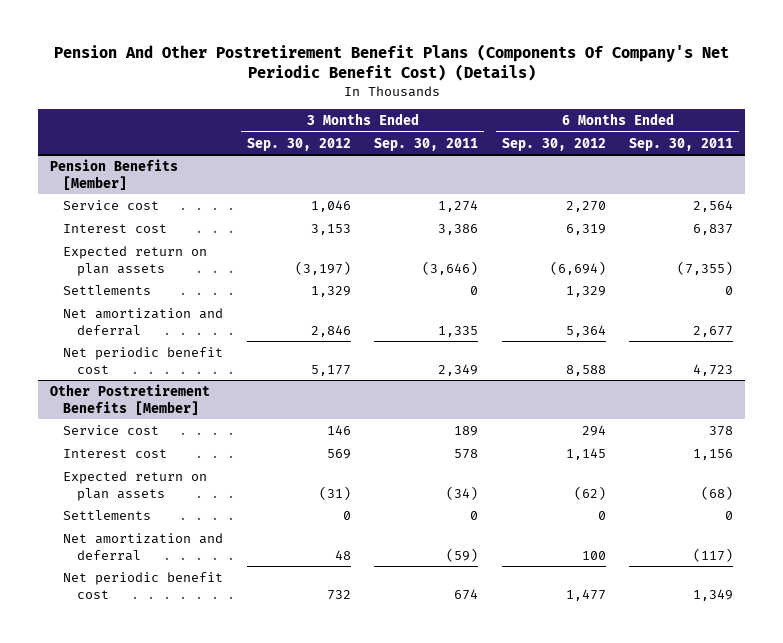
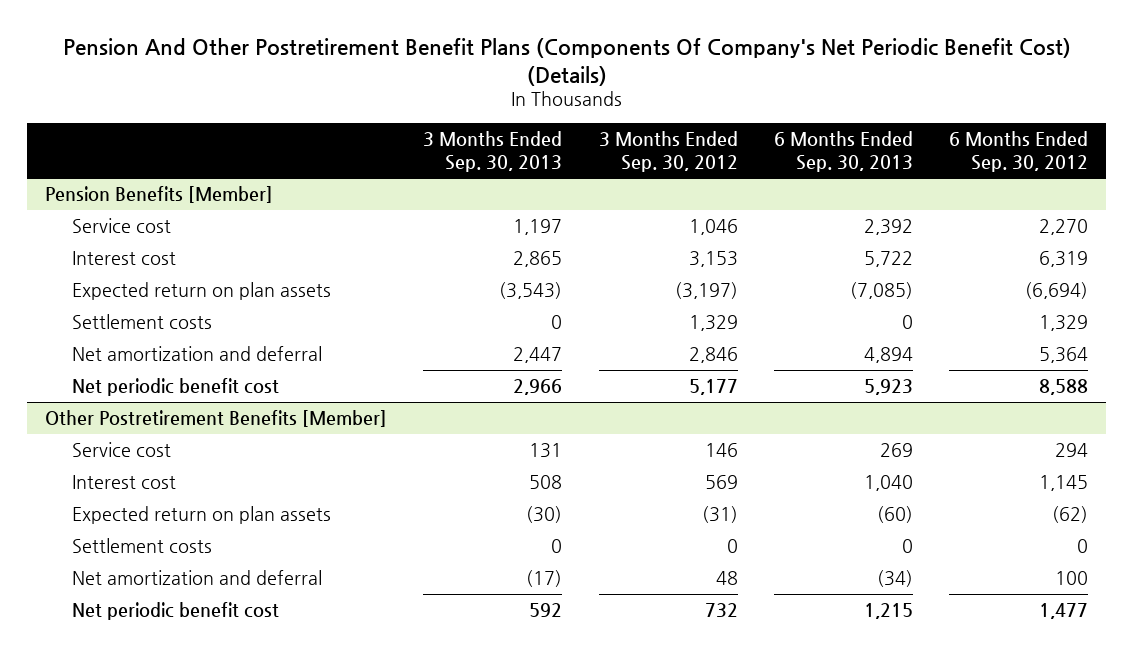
[374,137,479,151] Sep. 30, 2011 -> none
[629,137,734,151] Sep. 30, 2011 -> none
none -> [423,131,563,172] 3 Months Ended Sep. 30, 2013
none -> [773,131,913,172] 6 Months Ended Sep. 30, 2013
[63,284,152,295] Settlements -> [72,314,213,330] Settlement costs
[63,509,152,520] Settlements -> [72,538,213,554] Settlement costs

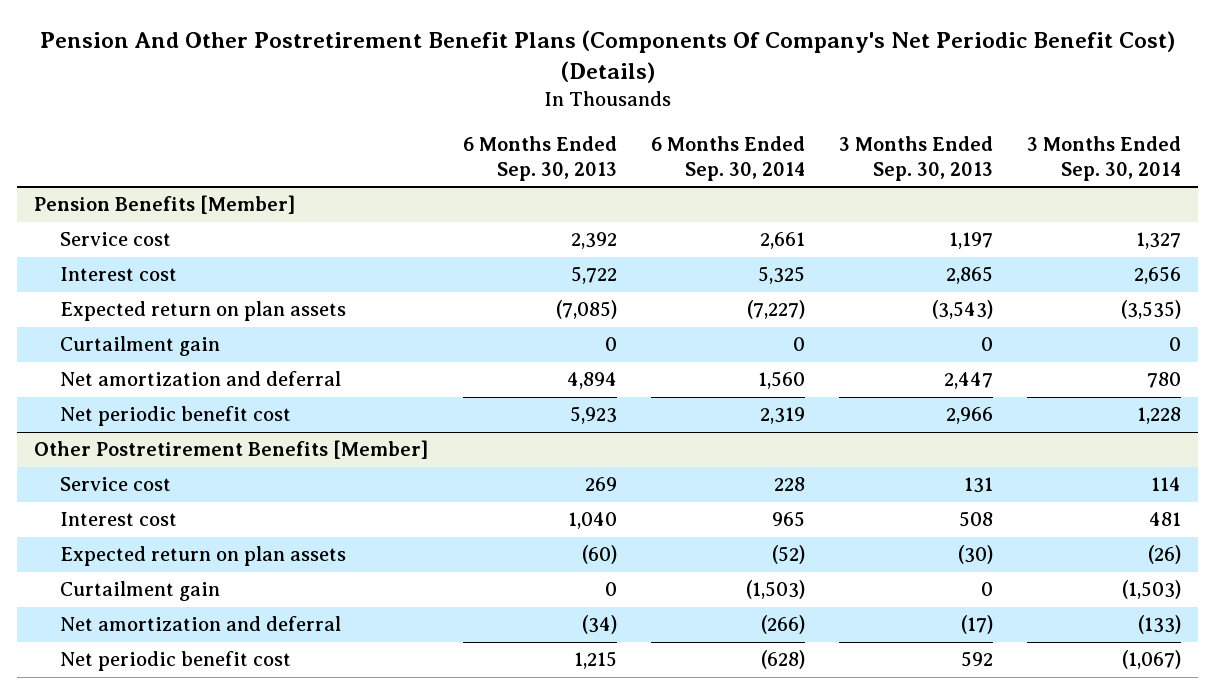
[598,131,738,172] 3 Months Ended Sep. 30, 2012 -> none
[949,131,1089,172] 6 Months Ended Sep. 30, 2012 -> none
none -> [650,135,805,181] 6 Months Ended Sep. 30, 2014
none -> [1026,135,1181,181] 3 Months Ended Sep. 30, 2014
[72,314,213,330] Settlement costs -> [59,336,220,357] Curtailment gain
[72,538,213,554] Settlement costs -> [59,581,220,602] Curtailment gain

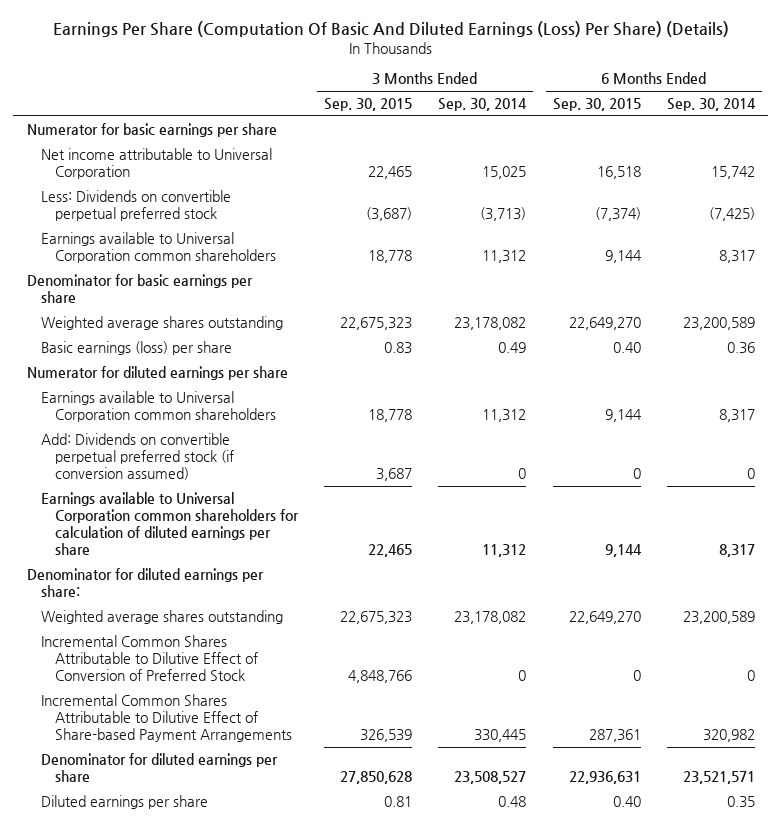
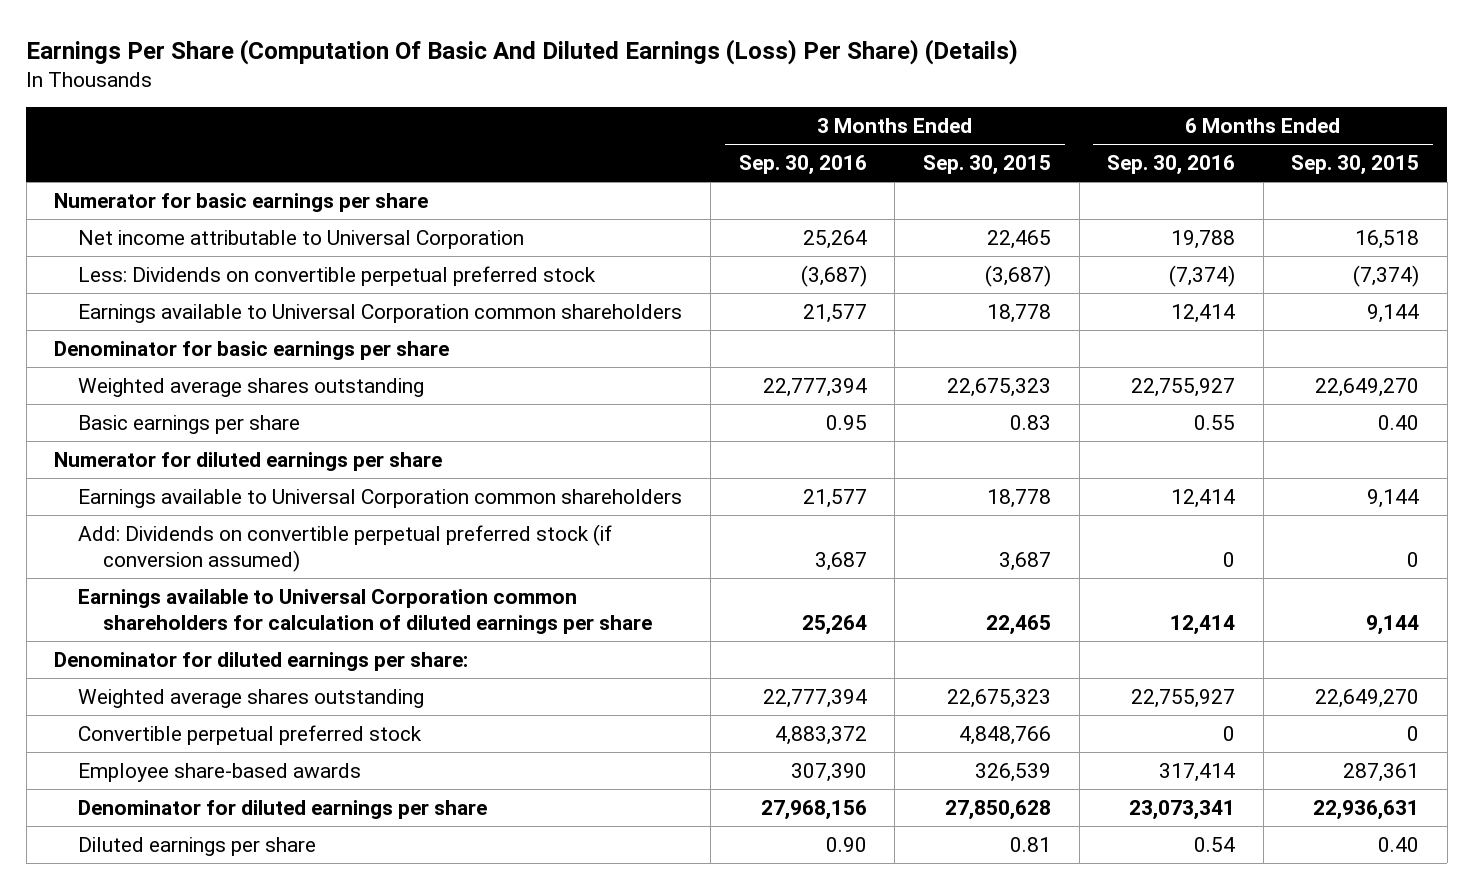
[438,98,528,112] Sep. 30, 2014 -> none
[666,98,756,112] Sep. 30, 2014 -> none
none -> [738,155,867,176] Sep. 30, 2016
none -> [1107,155,1236,176] Sep. 30, 2016
[40,341,232,356] Basic earnings (loss) per share -> [78,414,301,434] Basic earnings per share
[40,635,258,682] Incremental Common Shares Attributable to Dilutive Effect of Conversion of Preferred Stock -> [78,724,423,745] Convertible perpetual preferred stock
[40,694,292,743] Incremental Common Shares Attributable to Dilutive Effect of Share-based Payment Arrangements -> [78,762,362,782] Employee share-based awards

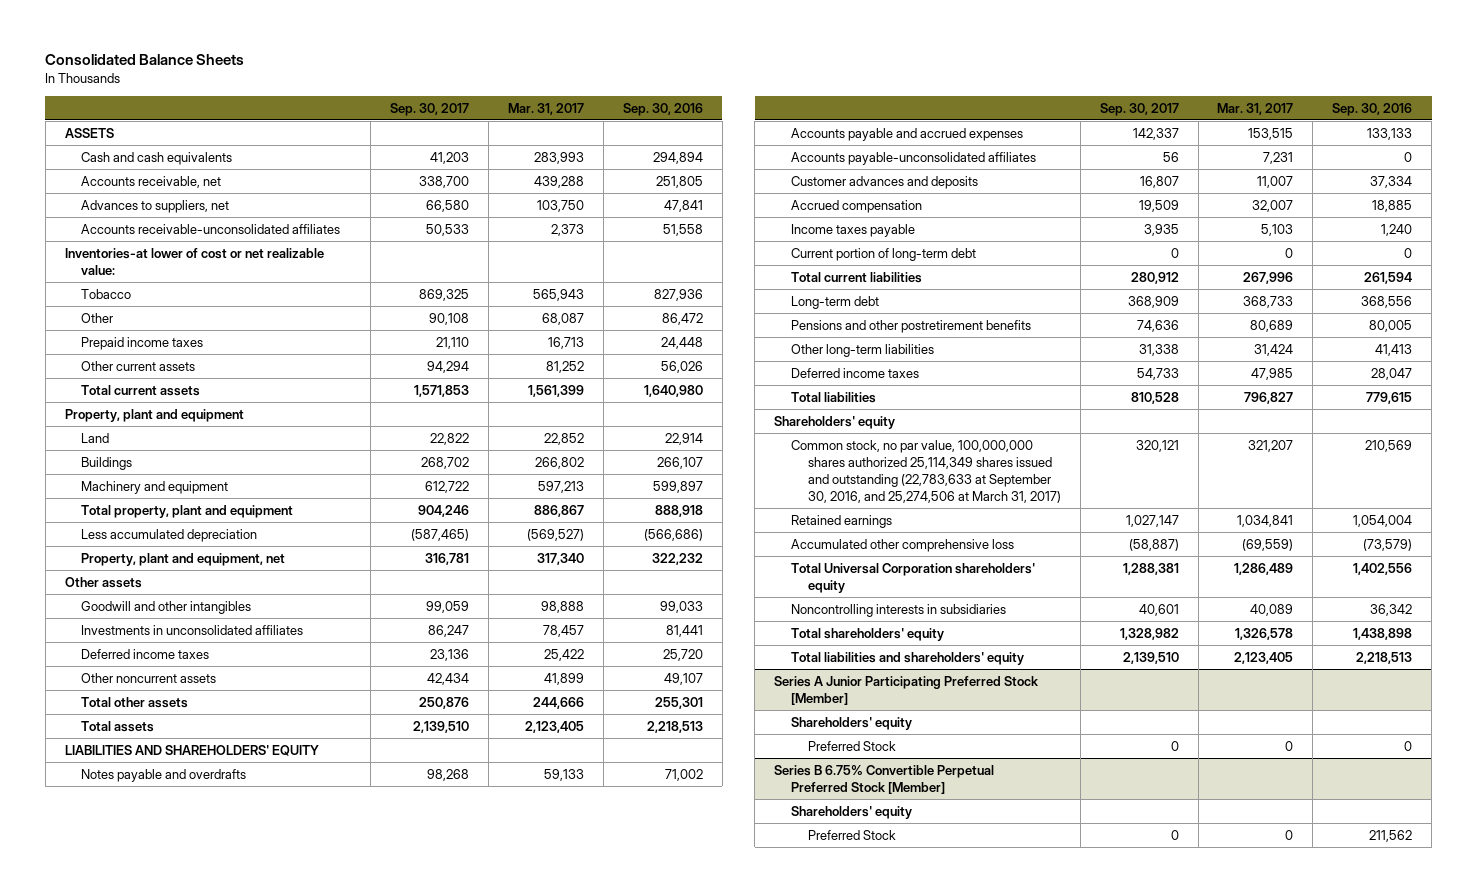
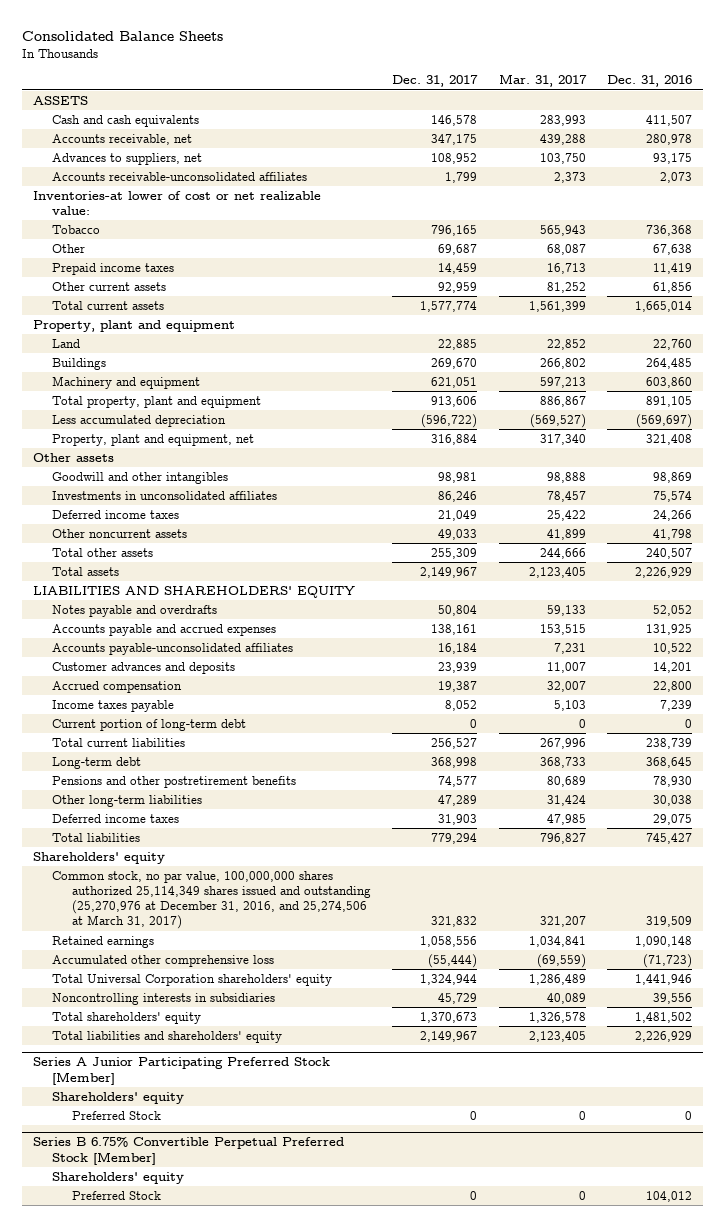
[390,102,470,116] Sep. 30, 2017 -> none
[622,102,703,116] Sep. 30, 2016 -> none
none -> [392,75,479,88] Dec. 31, 2017
none -> [607,75,693,88] Dec. 31, 2016
[790,439,1061,503] Common stock, no par value, 100,000,000 shares authorized 25,114,349 shares issued and outstanding (22,783,633 at September 30, 2016, and 25,274,506 at March 31, 2017) -> [52,870,371,930] Common stock, no par value, 100,000,000 shares authorized 25,114,349 shares issued and outstanding (25,270,976 at December 31, 2016, and 25,274,506 at March 31, 2017)

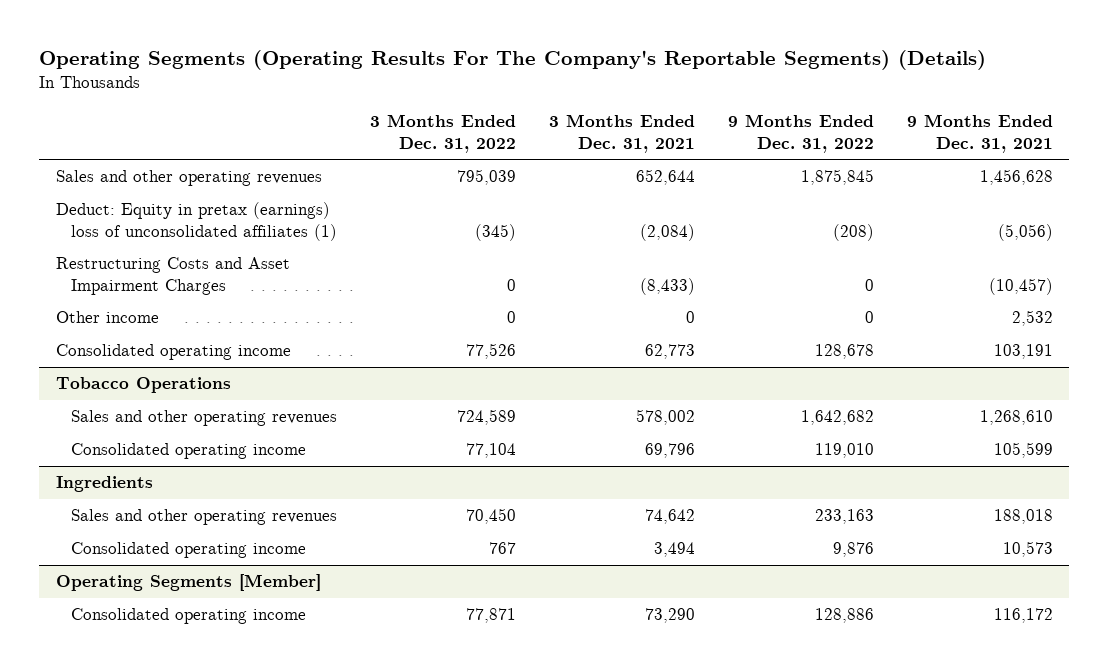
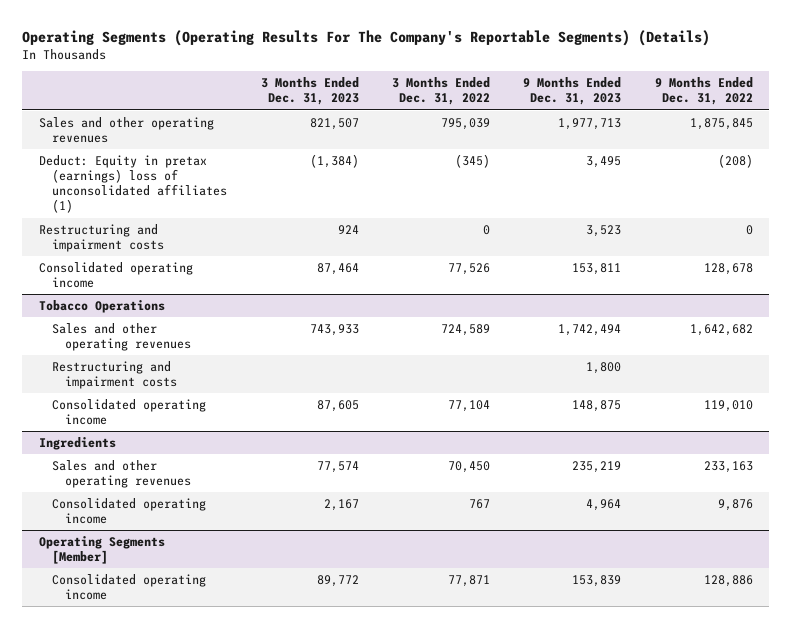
[549,114,696,153] 3 Months Ended Dec. 31, 2021 -> none
[906,114,1053,153] 9 Months Ended Dec. 31, 2021 -> none
none -> [260,77,359,106] 3 Months Ended Dec. 31, 2023
none -> [523,77,622,106] 9 Months Ended Dec. 31, 2023
[55,311,159,324] Other income -> none
[55,257,290,295] Restructuring Costs and Asset Impairment Charges -> [39,223,165,253] Restructuring and impairment costs
none -> [52,360,178,390] Restructuring and impairment costs

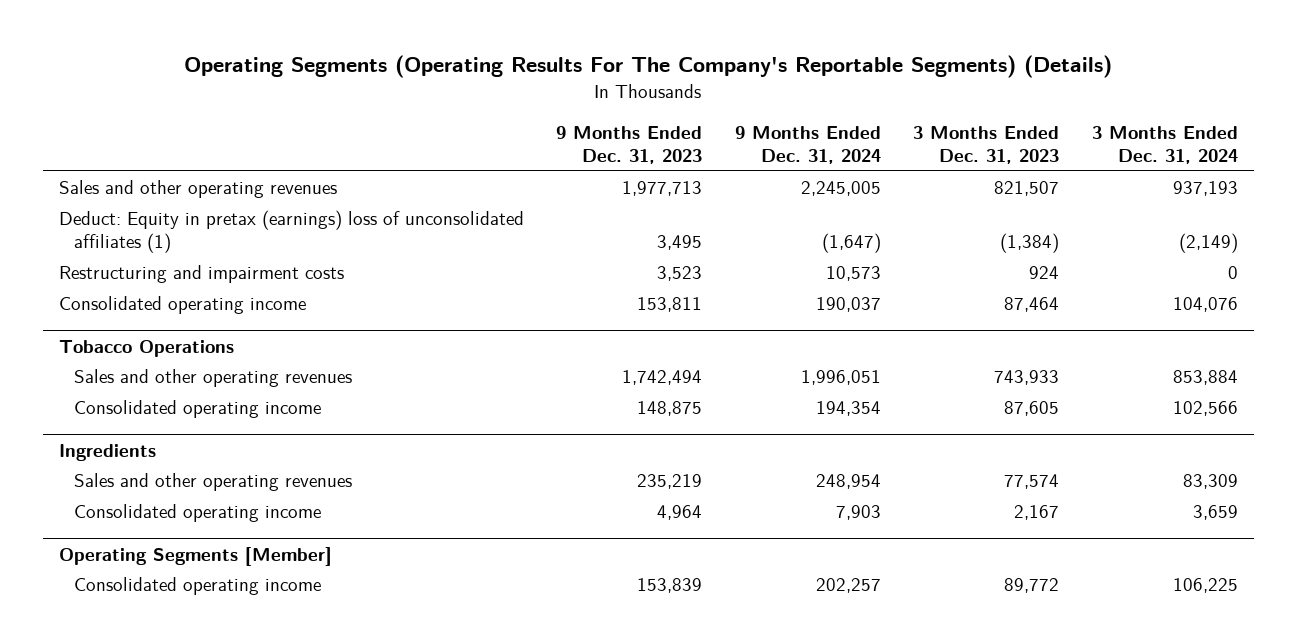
[391,77,490,106] 3 Months Ended Dec. 31, 2022 -> none
[654,77,753,106] 9 Months Ended Dec. 31, 2022 -> none
none -> [734,125,881,164] 9 Months Ended Dec. 31, 2024
none -> [1091,125,1238,164] 3 Months Ended Dec. 31, 2024
[52,360,178,390] Restructuring and impairment costs -> none

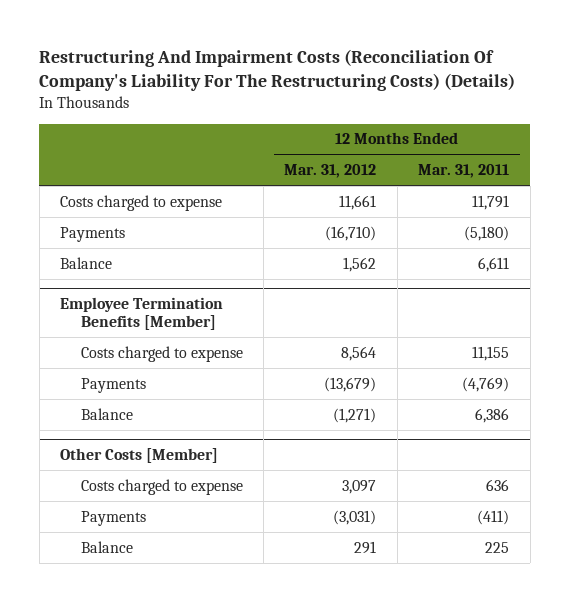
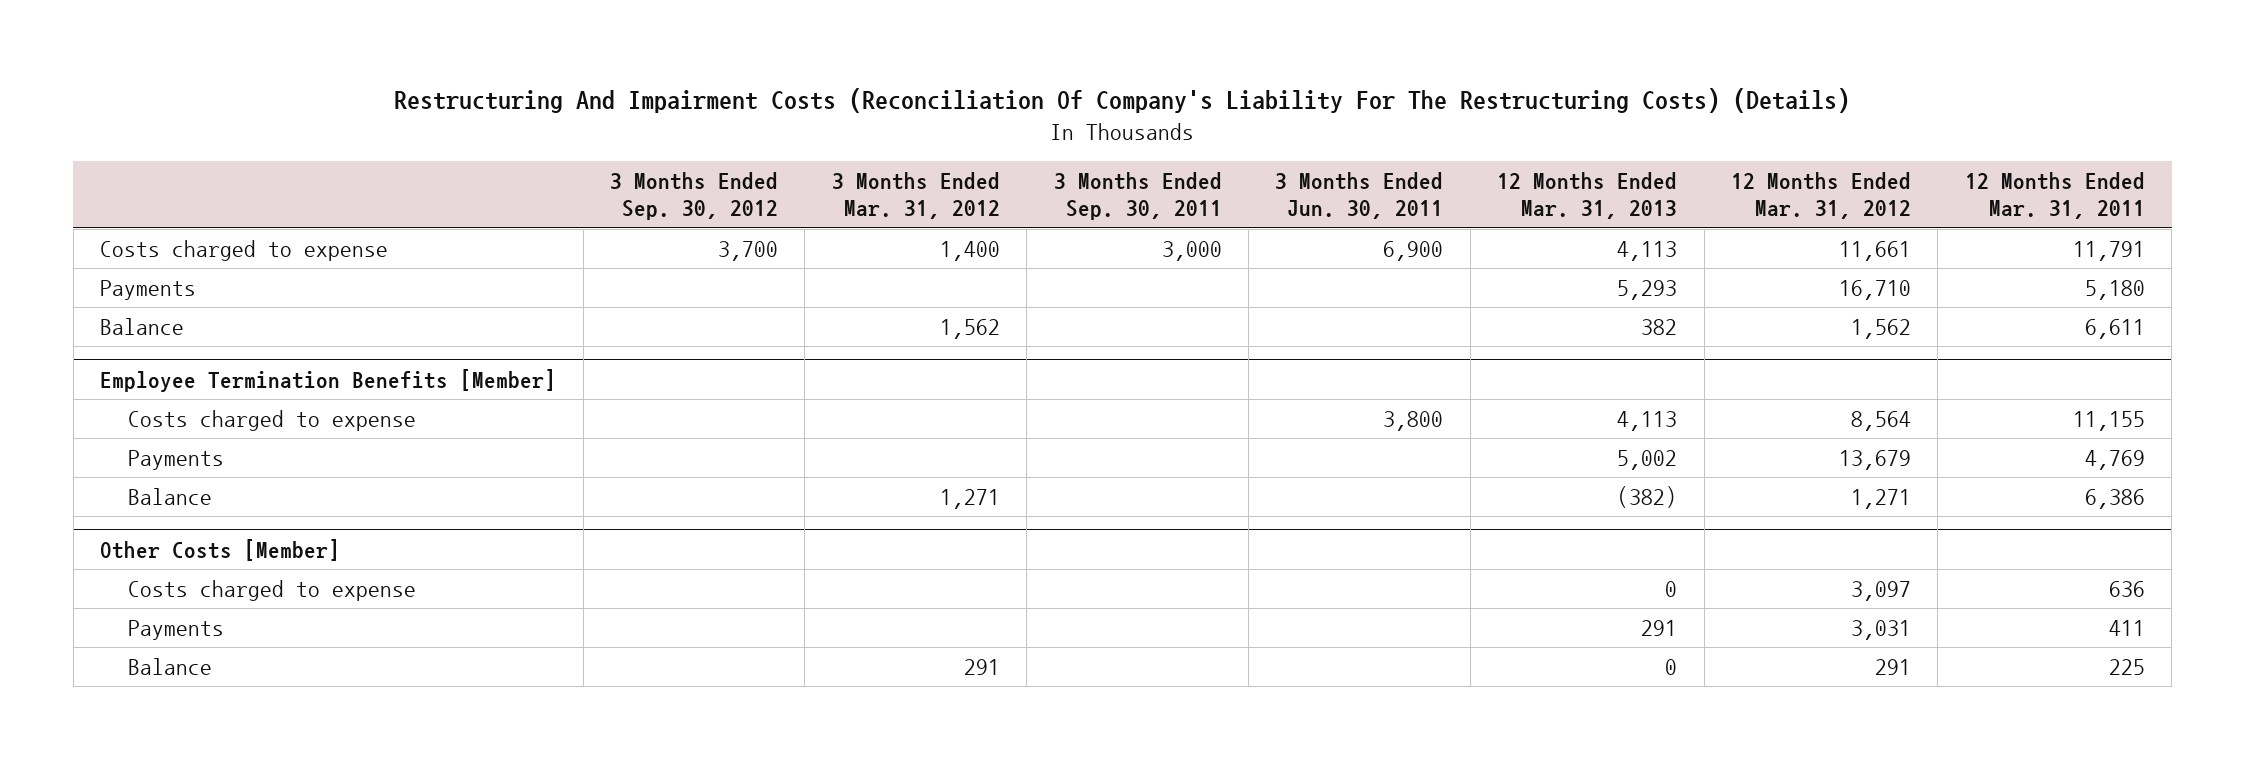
none -> [610,171,779,221] 3 Months Ended Sep. 30, 2012
none -> [831,171,1000,220] 3 Months Ended Mar. 31, 2012
none -> [1053,171,1222,221] 3 Months Ended Sep. 30, 2011
none -> [1275,171,1444,220] 3 Months Ended Jun. 30, 2011
none -> [1497,171,1678,220] 12 Months Ended Mar. 31, 2013
[325,225,377,241] (16,710) -> [1838,279,1911,300] 16,710
[464,225,510,241] (5,180) -> [2084,279,2145,300] 5,180
[324,376,377,392] (13,679) -> [1838,449,1911,470] 13,679
[462,376,510,392] (4,769) -> [2084,449,2145,470] 4,769
[333,407,377,423] (1,271) -> [1850,488,1911,509] 1,271
[333,509,377,525] (3,031) -> [1850,619,1911,640] 3,031
[477,509,510,525] (411) -> [2108,619,2145,636] 411

